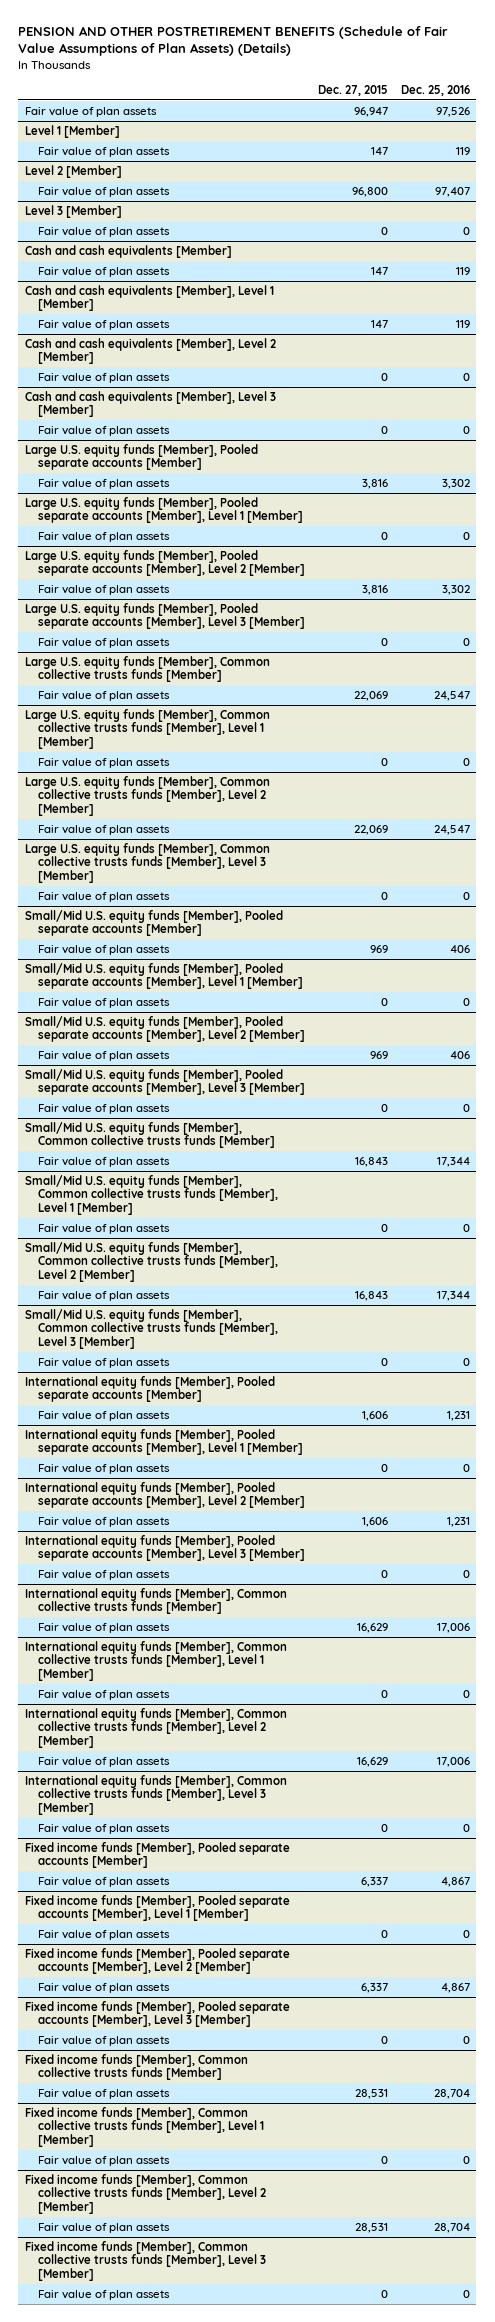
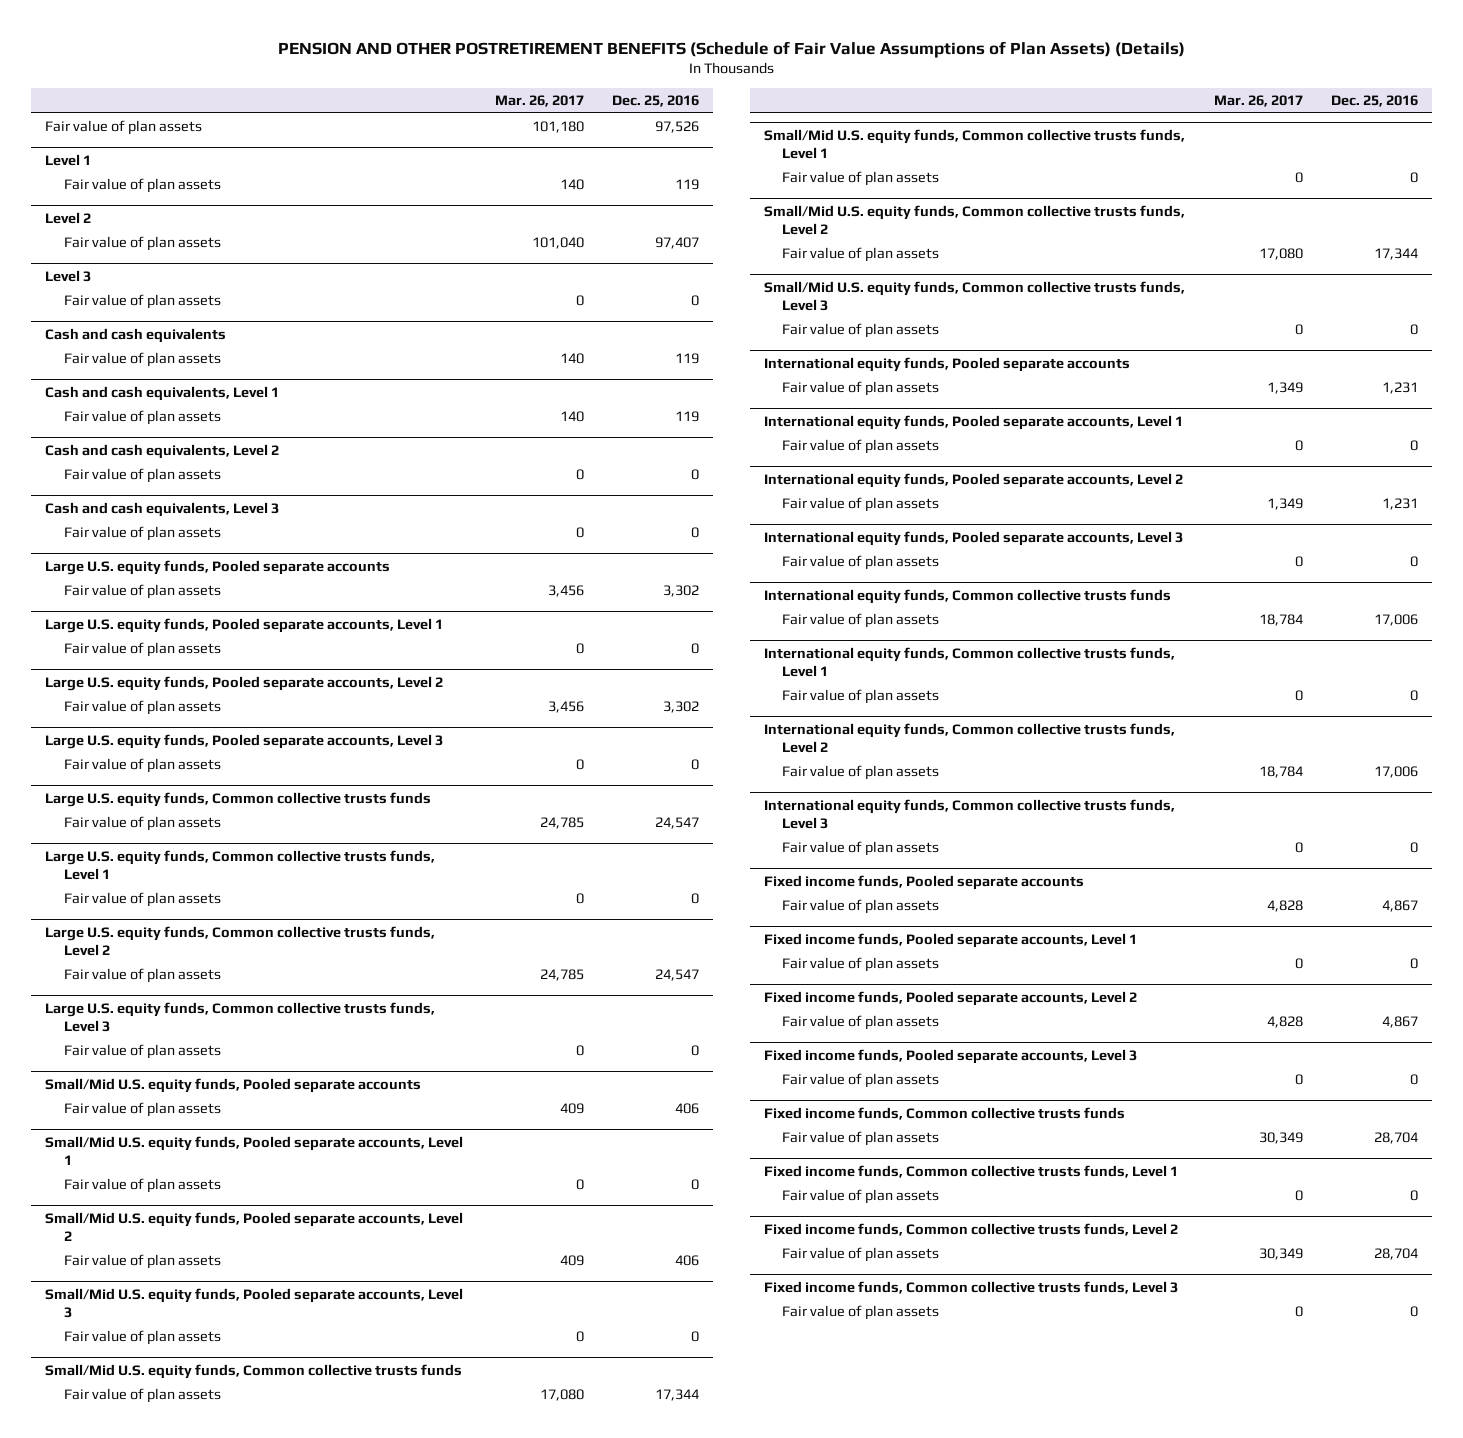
[317,84,388,96] Dec. 27, 2015 -> none
none -> [494,95,584,108] Mar. 26, 2017
[24,124,120,138] Level 1 [Member] -> [45,153,92,166] Level 1
[24,164,122,178] Level 2 [Member] -> [45,211,92,224] Level 2
[24,204,122,218] Level 3 [Member] -> [45,269,92,282] Level 3
[24,244,232,258] Cash and cash equivalents [Member] -> [45,327,227,343] Cash and cash equivalents
[24,284,274,312] Cash and cash equivalents [Member], Level 1 [Member] -> [45,385,280,401] Cash and cash equivalents, Level 1
[24,337,276,365] Cash and cash equivalents [Member], Level 2 [Member] -> [45,443,280,459] Cash and cash equivalents, Level 2
[24,390,276,418] Cash and cash equivalents [Member], Level 3 [Member] -> [45,501,280,517] Cash and cash equivalents, Level 3
[24,443,258,471] Large U.S. equity funds [Member], Pooled separate accounts [Member] -> [45,559,391,575] Large U.S. equity funds, Pooled separate accounts
[24,496,303,524] Large U.S. equity funds [Member], Pooled separate accounts [Member], Level 1 [Member] -> [45,617,444,633] Large U.S. equity funds, Pooled separate accounts, Level 1
[24,549,305,577] Large U.S. equity funds [Member], Pooled separate accounts [Member], Level 2 [Member] -> [45,675,444,691] Large U.S. equity funds, Pooled separate accounts, Level 2
[24,602,305,630] Large U.S. equity funds [Member], Pooled separate accounts [Member], Level 3 [Member] -> [45,733,444,749] Large U.S. equity funds, Pooled separate accounts, Level 3
[24,655,270,683] Large U.S. equity funds [Member], Common collective trusts funds [Member] -> [45,791,432,807] Large U.S. equity funds, Common collective trusts funds
[24,708,270,749] Large U.S. equity funds [Member], Common collective trusts funds [Member], Level 1 [Member] -> [45,849,436,880] Large U.S. equity funds, Common collective trusts funds, Level 1
[24,775,270,816] Large U.S. equity funds [Member], Common collective trusts funds [Member], Level 2 [Member] -> [45,925,436,956] Large U.S. equity funds, Common collective trusts funds, Level 2
[24,842,270,883] Large U.S. equity funds [Member], Common collective trusts funds [Member], Level 3 [Member] -> [45,1001,436,1032] Large U.S. equity funds, Common collective trusts funds, Level 3
[24,909,283,937] Small/Mid U.S. equity funds [Member], Pooled separate accounts [Member] -> [45,1077,422,1093] Small/Mid U.S. equity funds, Pooled separate accounts
[24,962,303,990] Small/Mid U.S. equity funds [Member], Pooled separate accounts [Member], Level 1 [Member] -> [45,1135,464,1165] Small/Mid U.S. equity funds, Pooled separate accounts, Level 1
[24,1015,305,1043] Small/Mid U.S. equity funds [Member], Pooled separate accounts [Member], Level 2 [Member] -> [45,1211,464,1241] Small/Mid U.S. equity funds, Pooled separate accounts, Level 2
[24,1068,305,1096] Small/Mid U.S. equity funds [Member], Pooled separate accounts [Member], Level 3 [Member] -> [45,1287,464,1318] Small/Mid U.S. equity funds, Pooled separate accounts, Level 3
[24,1121,275,1149] Small/Mid U.S. equity funds [Member], Common collective trusts funds [Member] -> [45,1363,463,1379] Small/Mid U.S. equity funds, Common collective trusts funds
[24,1174,278,1215] Small/Mid U.S. equity funds [Member], Common collective trusts funds [Member], Level 1 [Member] -> [764,128,1186,159] Small/Mid U.S. equity funds, Common collective trusts funds, Level 1
[24,1241,278,1282] Small/Mid U.S. equity funds [Member], Common collective trusts funds [Member], Level 2 [Member] -> [764,204,1186,235] Small/Mid U.S. equity funds, Common collective trusts funds, Level 2
[24,1308,278,1349] Small/Mid U.S. equity funds [Member], Common collective trusts funds [Member], Level 3 [Member] -> [764,280,1186,311] Small/Mid U.S. equity funds, Common collective trusts funds, Level 3
[24,1375,275,1403] International equity funds [Member], Pooled separate accounts [Member] -> [764,356,1131,372] International equity funds, Pooled separate accounts
[24,1428,303,1456] International equity funds [Member], Pooled separate accounts [Member], Level 1 [Member] -> [764,414,1184,430] International equity funds, Pooled separate accounts, Level 1
[24,1481,305,1509] International equity funds [Member], Pooled separate accounts [Member], Level 2 [Member] -> [764,472,1184,488] International equity funds, Pooled separate accounts, Level 2
[24,1534,305,1562] International equity funds [Member], Pooled separate accounts [Member], Level 3 [Member] -> [764,530,1184,546] International equity funds, Pooled separate accounts, Level 3
[24,1587,287,1615] International equity funds [Member], Common collective trusts funds [Member] -> [764,588,1172,604] International equity funds, Common collective trusts funds
[24,1640,287,1681] International equity funds [Member], Common collective trusts funds [Member], Level 1 [Member] -> [764,646,1176,677] International equity funds, Common collective trusts funds, Level 1
[24,1707,287,1748] International equity funds [Member], Common collective trusts funds [Member], Level 2 [Member] -> [764,722,1176,753] International equity funds, Common collective trusts funds, Level 2
[24,1774,287,1815] International equity funds [Member], Common collective trusts funds [Member], Level 3 [Member] -> [764,798,1176,829] International equity funds, Common collective trusts funds, Level 3
[24,1841,290,1869] Fixed income funds [Member], Pooled separate accounts [Member] -> [764,874,1085,890] Fixed income funds, Pooled separate accounts
[24,1894,290,1922] Fixed income funds [Member], Pooled separate accounts [Member], Level 1 [Member] -> [764,932,1138,948] Fixed income funds, Pooled separate accounts, Level 1
[24,1947,290,1975] Fixed income funds [Member], Pooled separate accounts [Member], Level 2 [Member] -> [764,990,1138,1006] Fixed income funds, Pooled separate accounts, Level 2
[24,2000,290,2028] Fixed income funds [Member], Pooled separate accounts [Member], Level 3 [Member] -> [764,1048,1138,1064] Fixed income funds, Pooled separate accounts, Level 3
[24,2053,248,2081] Fixed income funds [Member], Common collective trusts funds [Member] -> [764,1106,1126,1120] Fixed income funds, Common collective trusts funds
[24,2106,264,2147] Fixed income funds [Member], Common collective trusts funds [Member], Level 1 [Member] -> [764,1164,1179,1178] Fixed income funds, Common collective trusts funds, Level 1
[24,2173,266,2214] Fixed income funds [Member], Common collective trusts funds [Member], Level 2 [Member] -> [764,1222,1179,1236] Fixed income funds, Common collective trusts funds, Level 2
[24,2240,266,2281] Fixed income funds [Member], Common collective trusts funds [Member], Level 3 [Member] -> [764,1280,1179,1294] Fixed income funds, Common collective trusts funds, Level 3

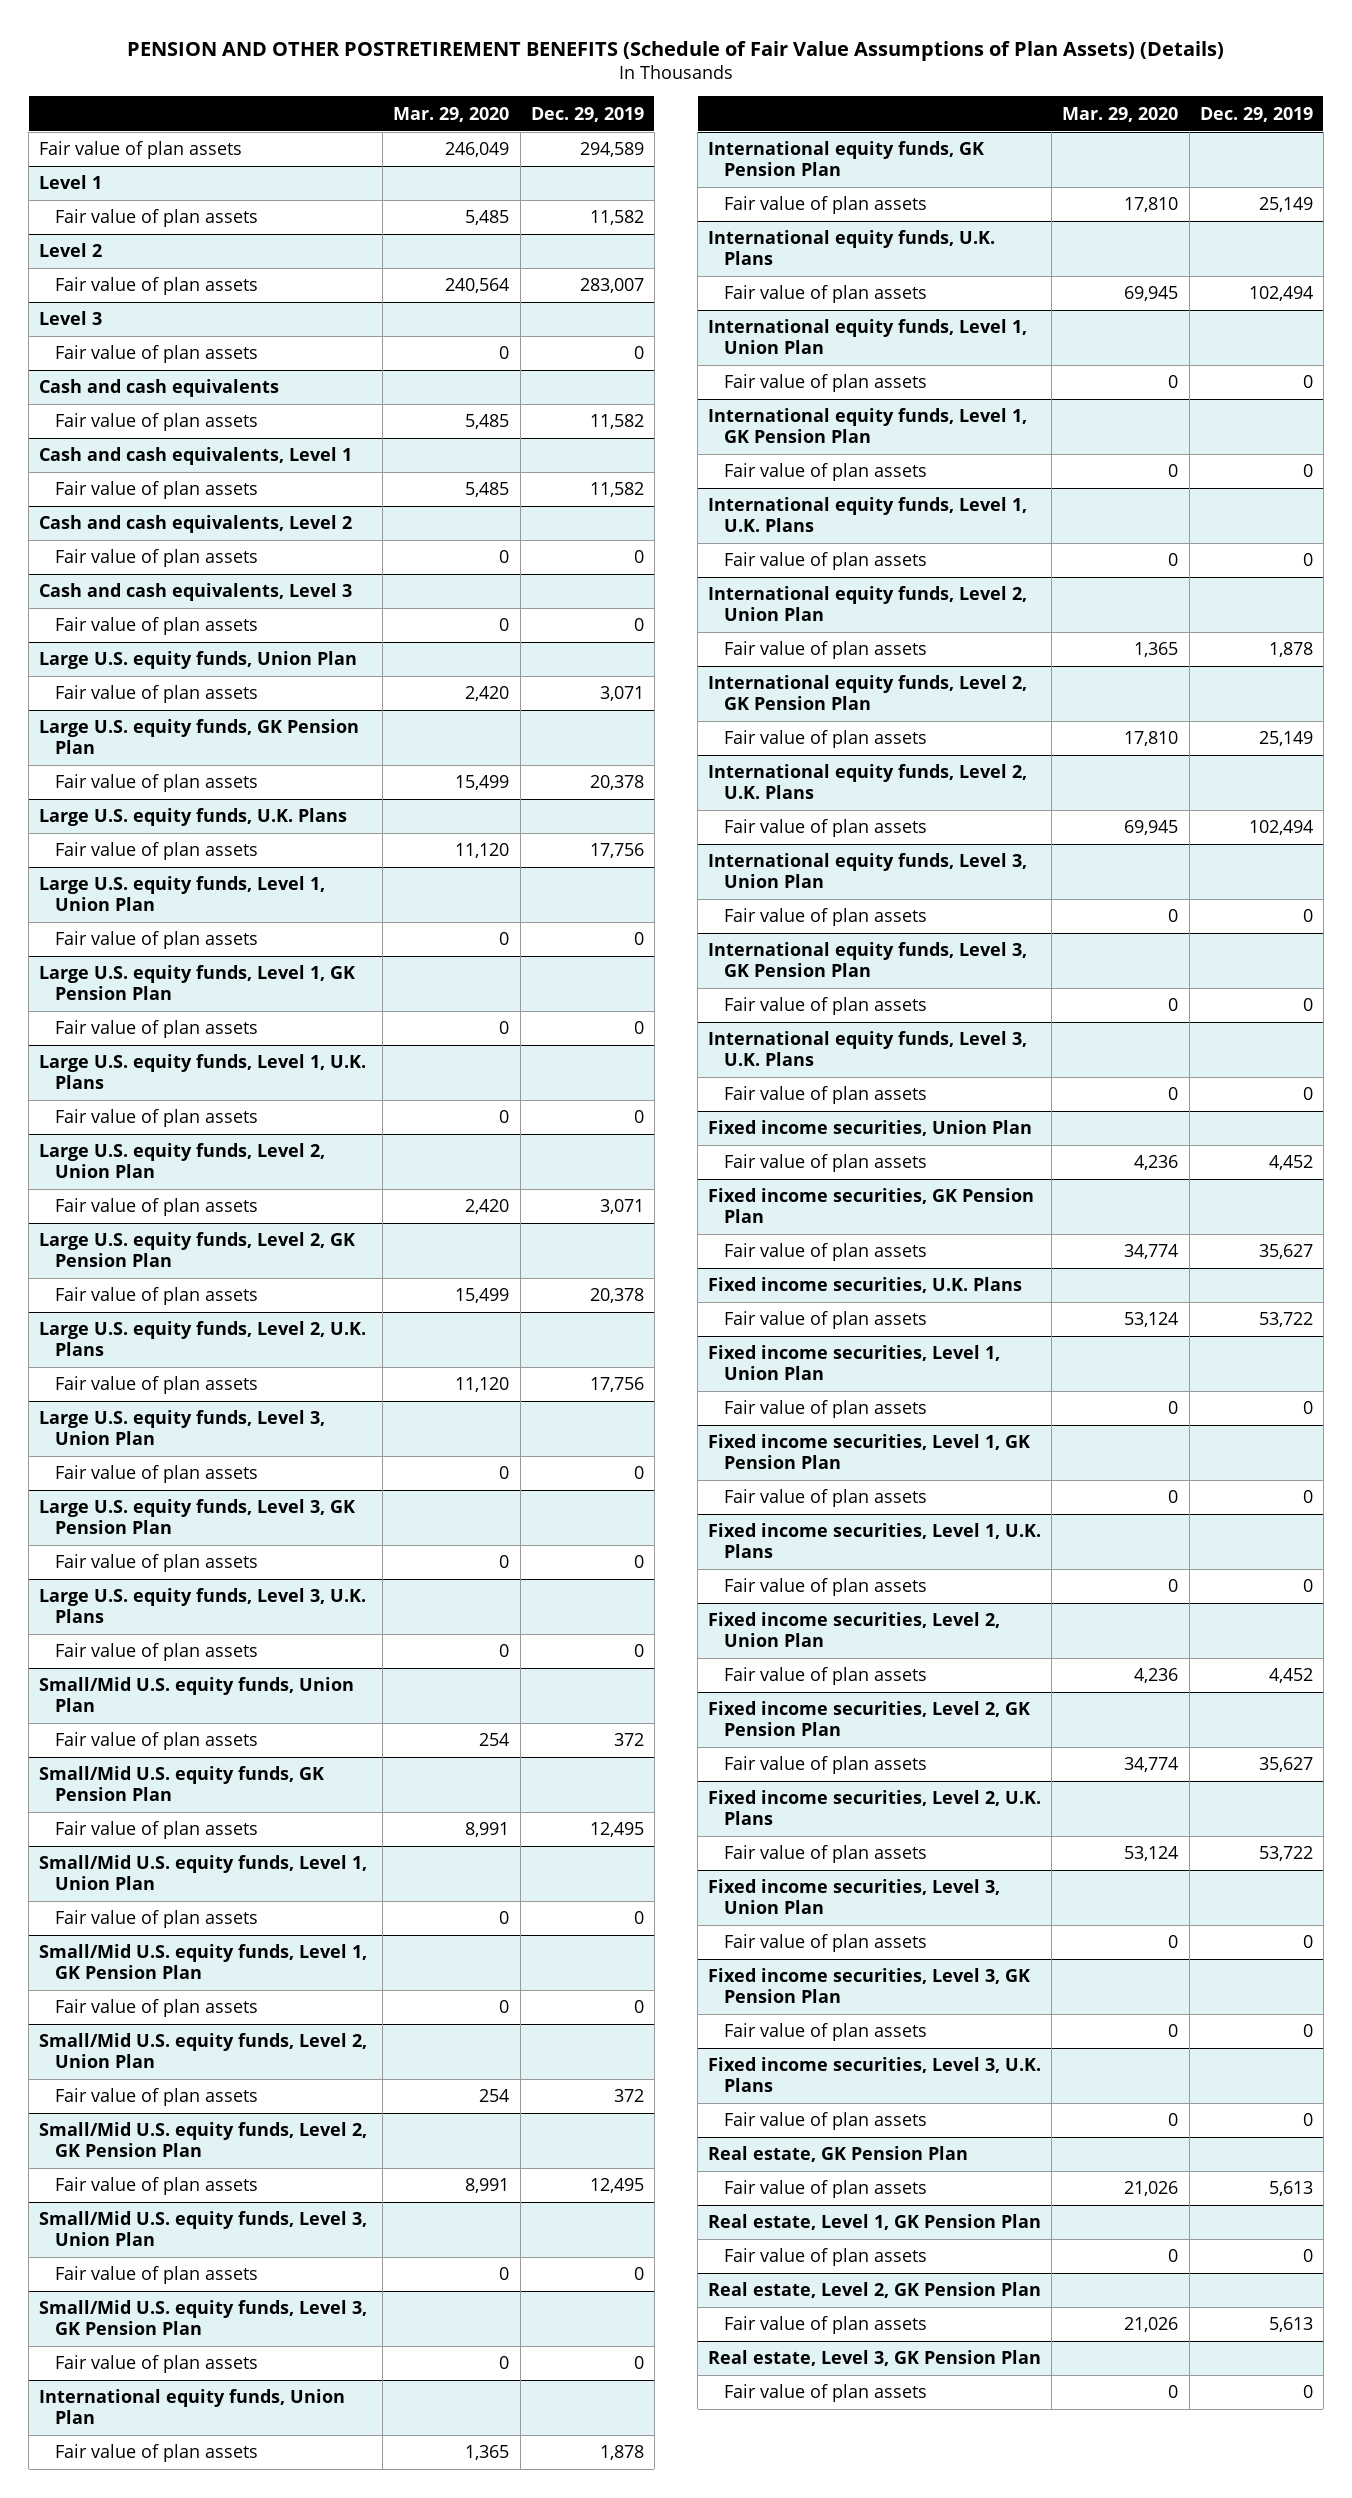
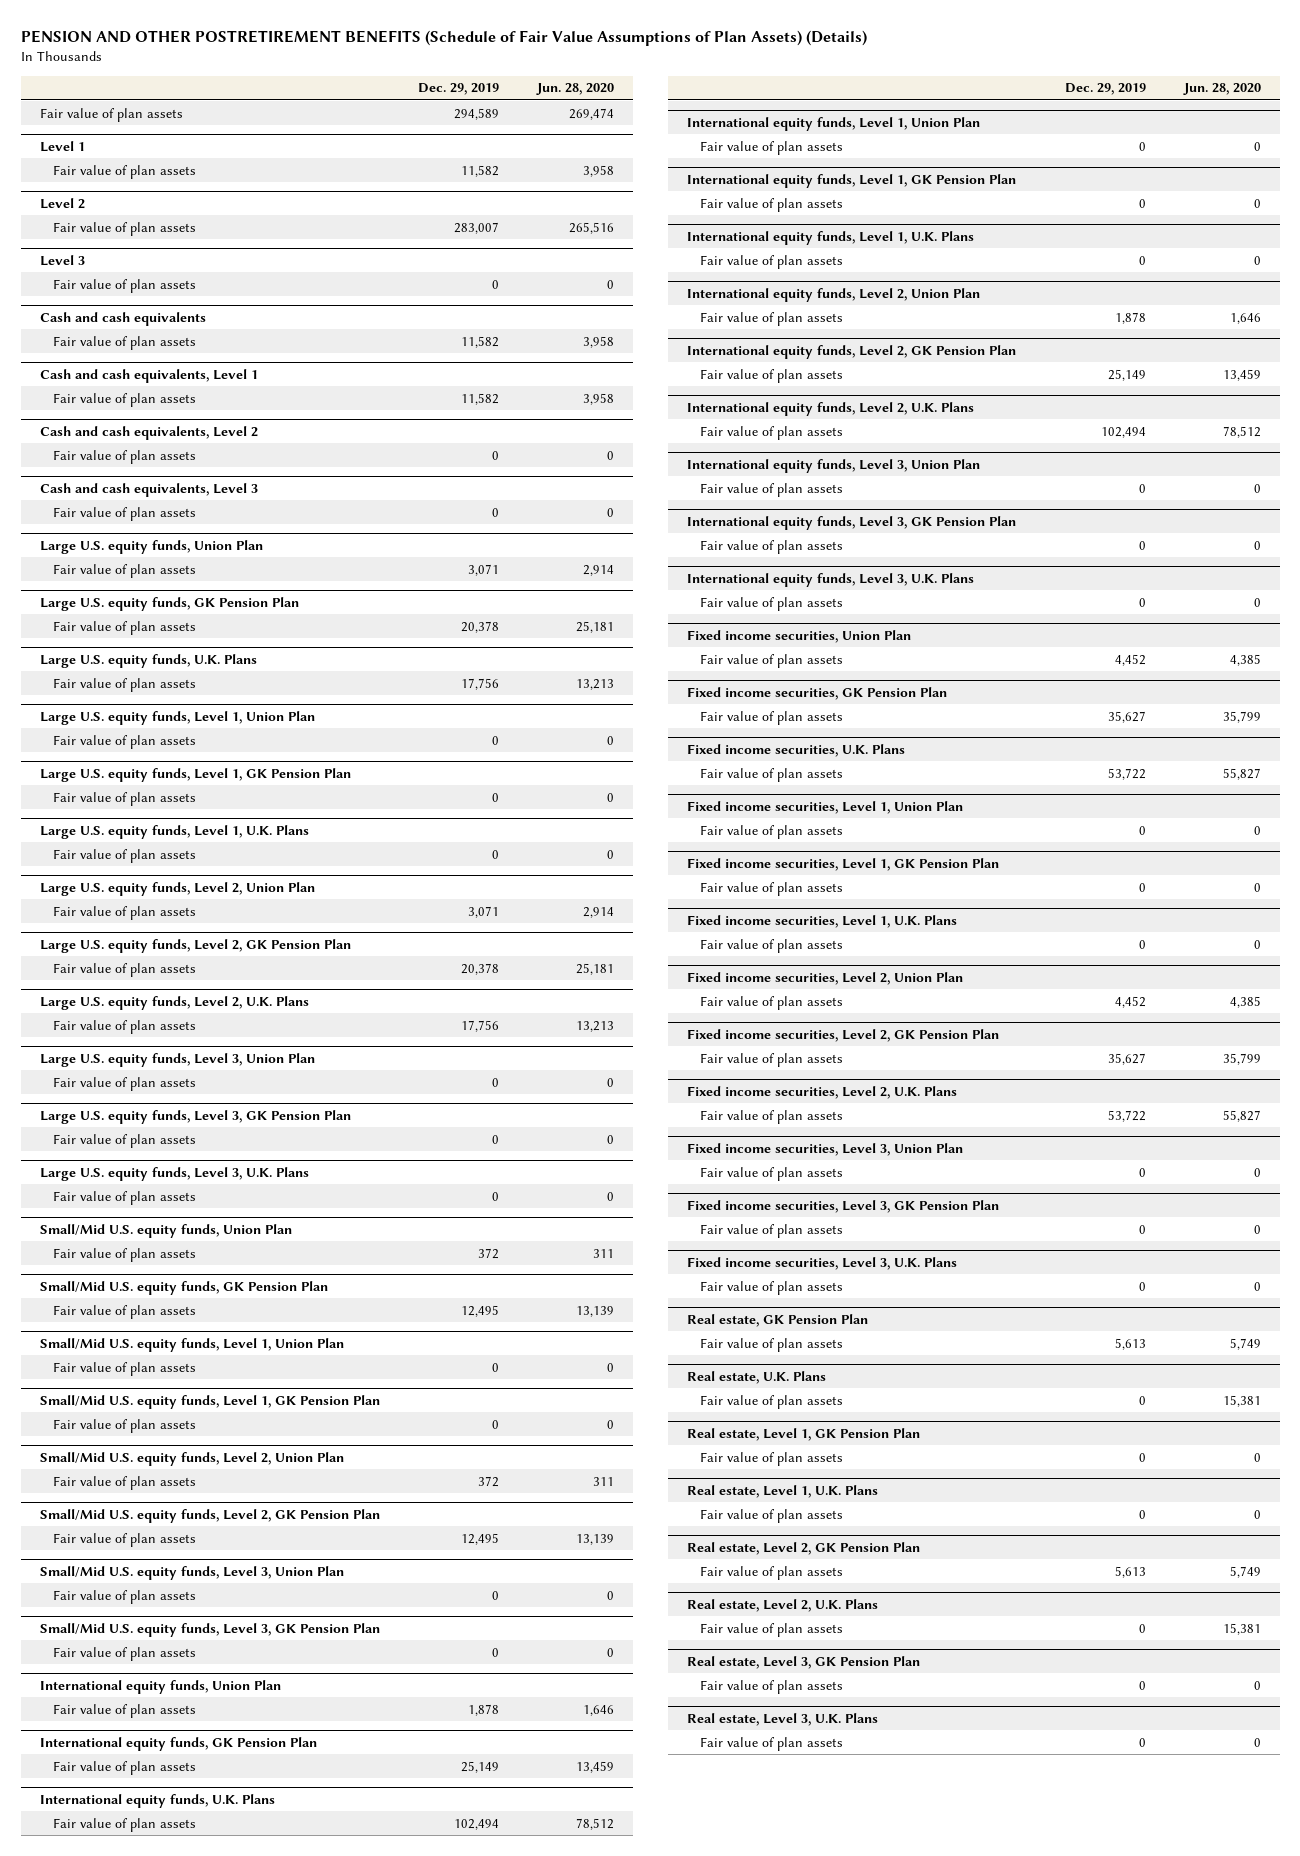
[393,106,510,122] Mar. 29, 2020 -> none
none -> [535,83,614,96] Jun. 28, 2020
none -> [686,1370,826,1384] Real estate, U.K. Plans
none -> [700,1394,844,1409] Fair value of plan assets
none -> [686,1484,878,1498] Real estate, Level 1, U.K. Plans
none -> [700,1508,844,1523] Fair value of plan assets
none -> [686,1598,878,1612] Real estate, Level 2, U.K. Plans
none -> [700,1622,844,1637] Fair value of plan assets
none -> [686,1712,878,1726] Real estate, Level 3, U.K. Plans
none -> [700,1736,844,1751] Fair value of plan assets

